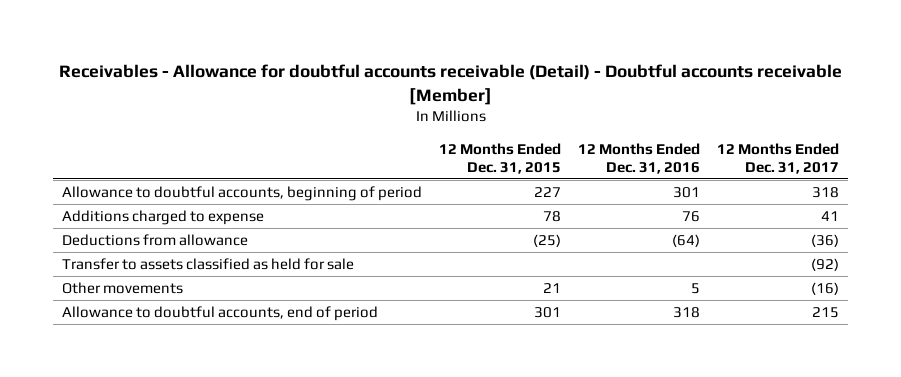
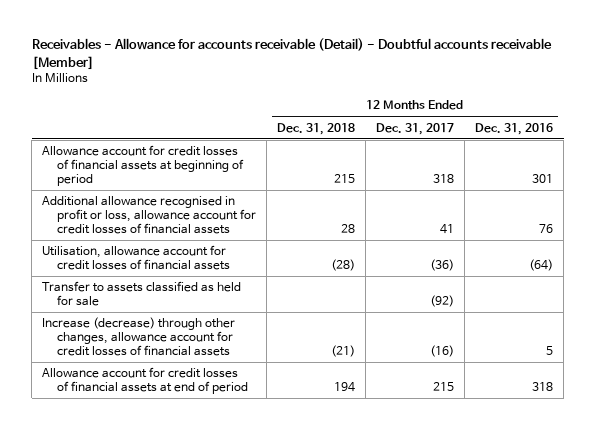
[58,64,842,105] Receivables - Allowance for doubtful accounts receivable (Detail) - Doubtful accounts receivable [Member] -> [31,38,552,71] Receivables - Allowance for accounts receivable (Detail) - Doubtful accounts receivable [Member]
[439,142,562,174] 12 Months Ended Dec. 31, 2015 -> none
none -> [276,122,355,135] Dec. 31, 2018
[61,186,422,202] Allowance to doubtful accounts, beginning of period -> [42,145,244,186] Allowance account for credit losses of financial assets at beginning of period
[61,210,264,226] Additions charged to expense -> [42,196,256,234] Additional allowance recognised in profit or loss, allowance account for credit losses of financial assets
[61,234,248,247] Deductions from allowance -> [42,245,230,271] Utilisation, allowance account for credit losses of financial assets
[61,282,183,295] Other movements -> [42,317,236,356] Increase (decrease) through other changes, allowance account for credit losses of financial assets
[61,306,378,322] Allowance to doubtful accounts, end of period -> [42,367,248,395] Allowance account for credit losses of financial assets at end of period

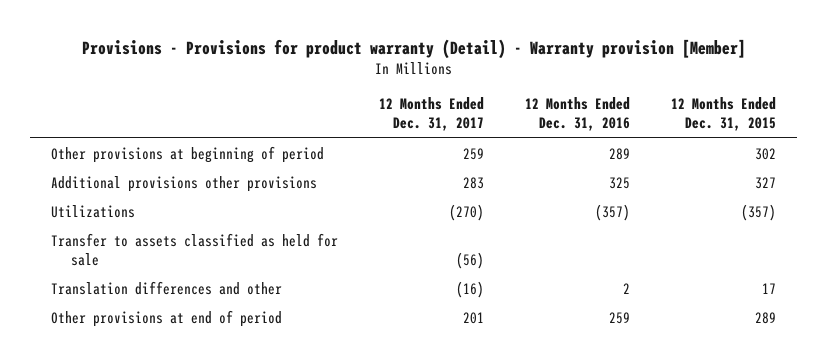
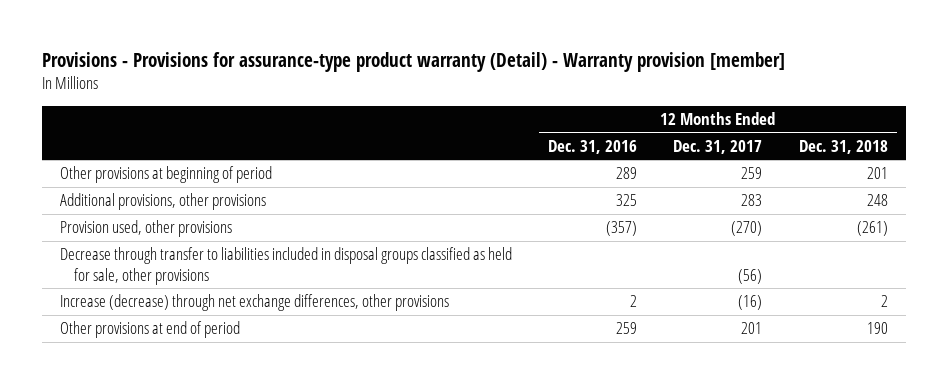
[81,38,746,59] Provisions - Provisions for product warranty (Detail) - Warranty provision [Member] -> [41,52,785,73] Provisions - Provisions for assurance-type product warranty (Detail) - Warranty provision [member]
[671,97,777,132] 12 Months Ended Dec. 31, 2015 -> none
none -> [798,139,888,154] Dec. 31, 2018
[50,175,317,192] Additional provisions other provisions -> [59,193,266,211] Additional provisions, other provisions
[50,204,135,218] Utilizations -> [59,220,232,238] Provision used, other provisions
[50,232,338,266] Transfer to assets classified as held for sale -> [59,247,512,285] Decrease through transfer to liabilities included in disposal groups classified as held for sale, other provisions
[50,280,282,295] Translation differences and other -> [59,294,449,312] Increase (decrease) through net exchange differences, other provisions

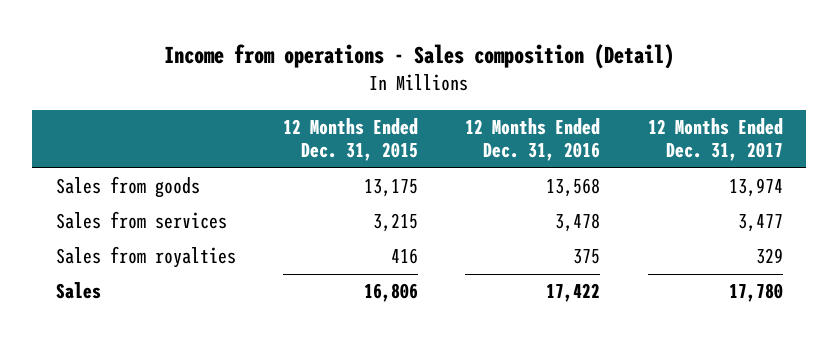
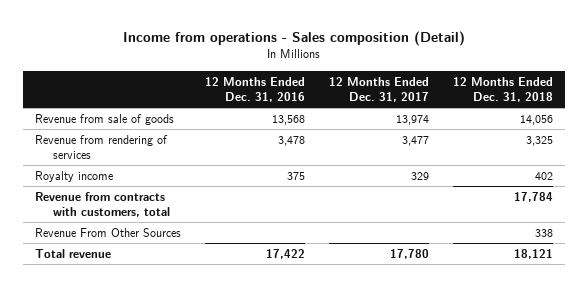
[283,117,419,162] 12 Months Ended Dec. 31, 2015 -> none
none -> [453,76,554,102] 12 Months Ended Dec. 31, 2018
[55,176,200,199] Sales from goods -> [35,113,175,125] Revenue from sale of goods
[55,211,227,230] Sales from services -> [35,134,169,160] Revenue from rendering of services
[55,246,236,269] Sales from royalties -> [35,170,114,182] Royalty income
none -> [35,191,170,218] Revenue from contracts with customers, total
none -> [35,227,182,237] Revenue From Other Sources
[55,282,101,300] Sales -> [35,248,112,258] Total revenue

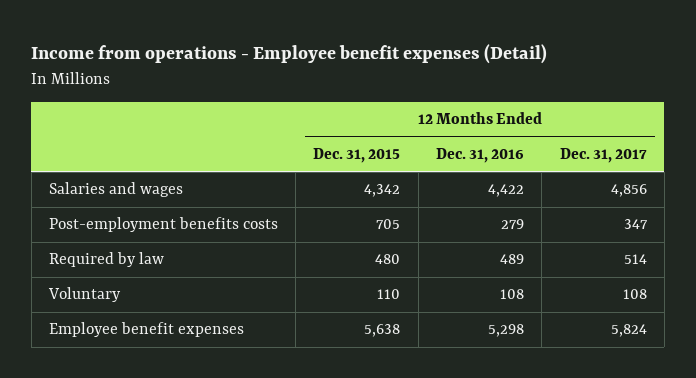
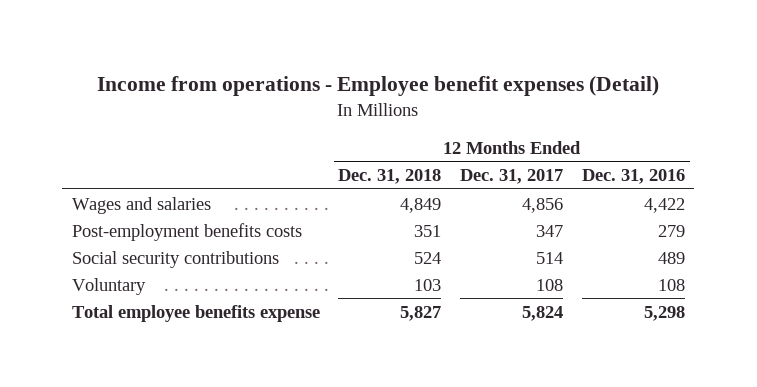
[313,147,401,163] Dec. 31, 2015 -> none
none -> [338,169,442,185] Dec. 31, 2018
[48,182,183,198] Salaries and wages -> [71,196,211,214] Wages and salaries
[48,252,164,268] Required by law -> [71,250,279,268] Social security contributions
[48,322,244,338] Employee benefit expenses -> [71,304,320,322] Total employee benefits expense

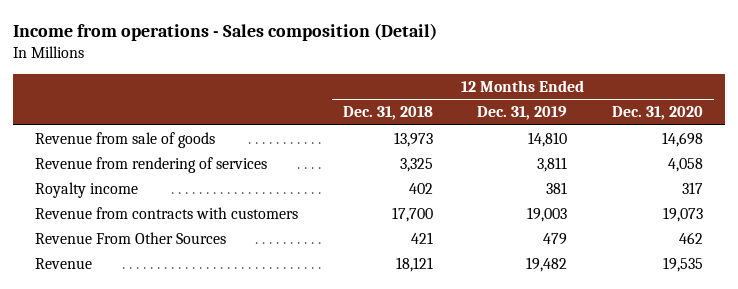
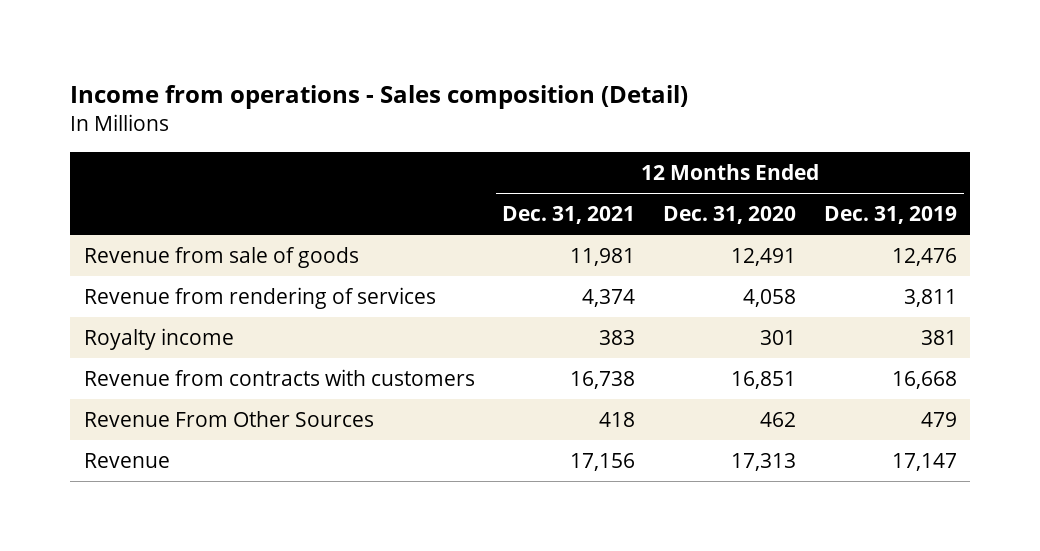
[342,106,433,121] Dec. 31, 2018 -> none
none -> [502,206,636,225] Dec. 31, 2021
[528,131,568,147] 14,810 -> [891,248,957,267] 12,476
[661,131,703,147] 14,698 -> [731,248,797,267] 12,491
[681,181,703,194] 317 -> [760,330,797,346] 301
[527,206,568,222] 19,003 -> [891,371,957,390] 16,668
[662,206,703,222] 19,073 -> [731,371,797,390] 16,851
[526,256,568,272] 19,482 -> [891,453,957,472] 17,147
[662,256,703,272] 19,535 -> [731,453,797,472] 17,313

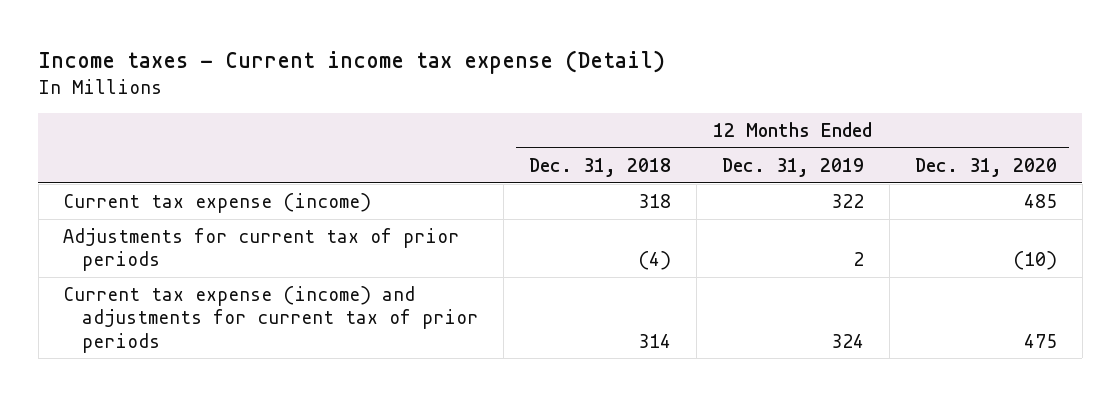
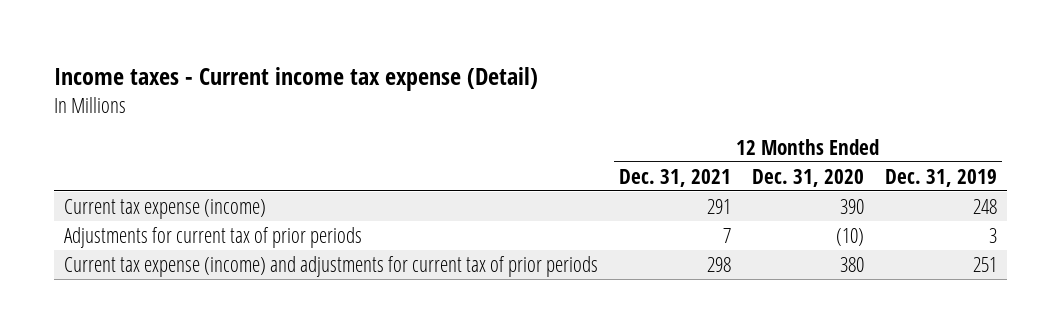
[528,157,671,177] Dec. 31, 2018 -> none
none -> [618,168,731,187] Dec. 31, 2021
[830,193,864,208] 322 -> [972,198,997,214] 248
[1023,193,1057,208] 485 -> [839,198,864,214] 390
[852,252,864,267] 2 -> [988,227,997,243] 3
[830,333,864,348] 324 -> [972,256,997,272] 251
[1023,333,1057,348] 475 -> [839,256,864,272] 380

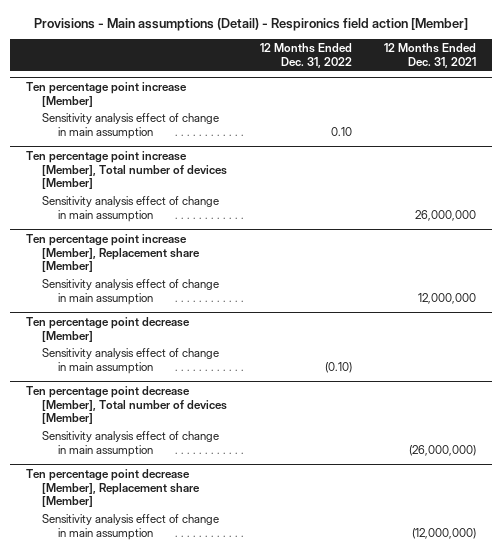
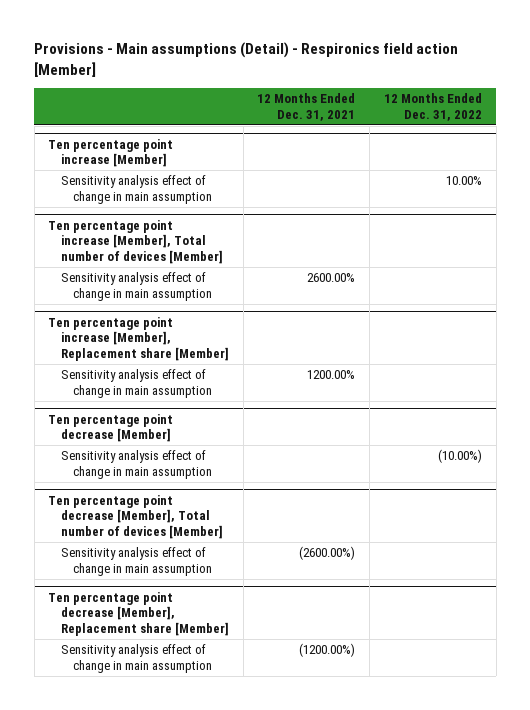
[330,126,352,136] 0.10 -> [446,176,483,186] 10.00%
[415,209,477,221] 26,000,000 -> [307,273,356,283] 2600.00%
[418,292,477,304] 12,000,000 -> [307,370,356,380] 1200.00%
[324,361,352,373] (0.10) -> [438,449,483,464] (10.00%)
[409,444,477,456] (26,000,000) -> [299,546,356,561] (2600.00%)
[412,527,477,539] (12,000,000) -> [299,643,356,658] (1200.00%)

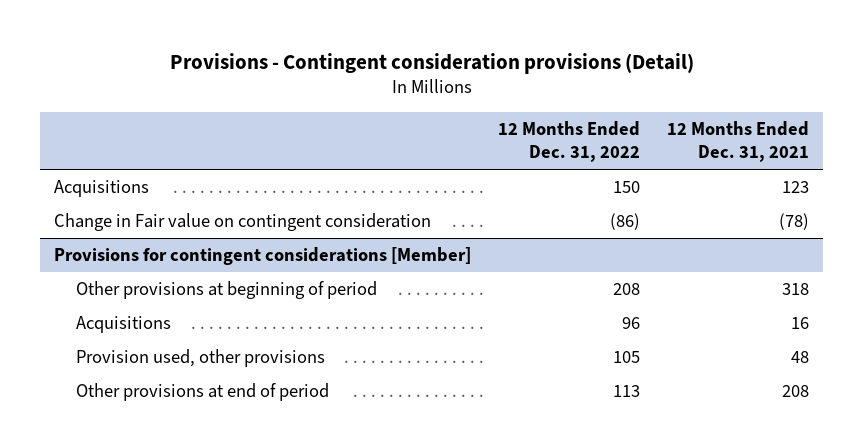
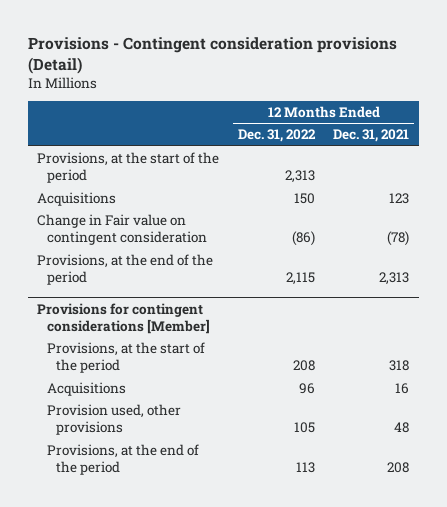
none -> [37,151,220,184] Provisions, at the start of the period
none -> [37,253,214,286] Provisions, at the end of the period
[75,281,377,300] Other provisions at beginning of period -> [46,341,205,374] Provisions, at the start of the period
[75,383,329,402] Other provisions at end of period -> [46,443,199,476] Provisions, at the end of the period

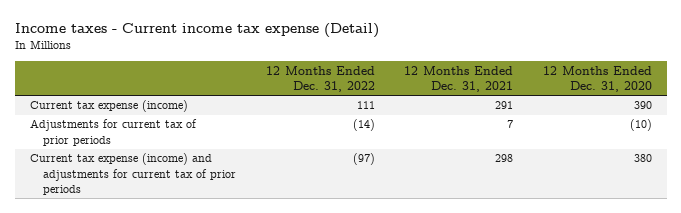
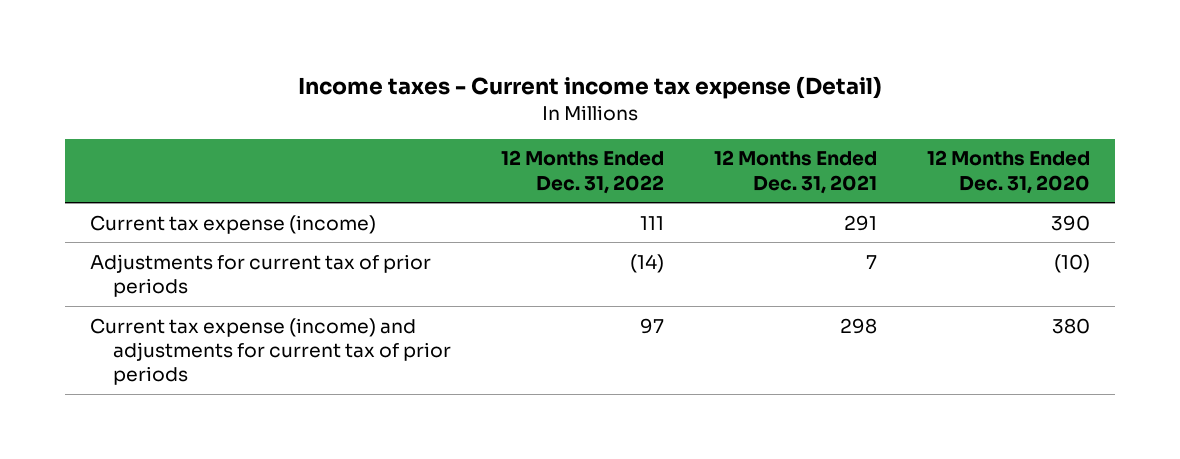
[352,153,375,166] (97) -> [640,317,665,334] 97

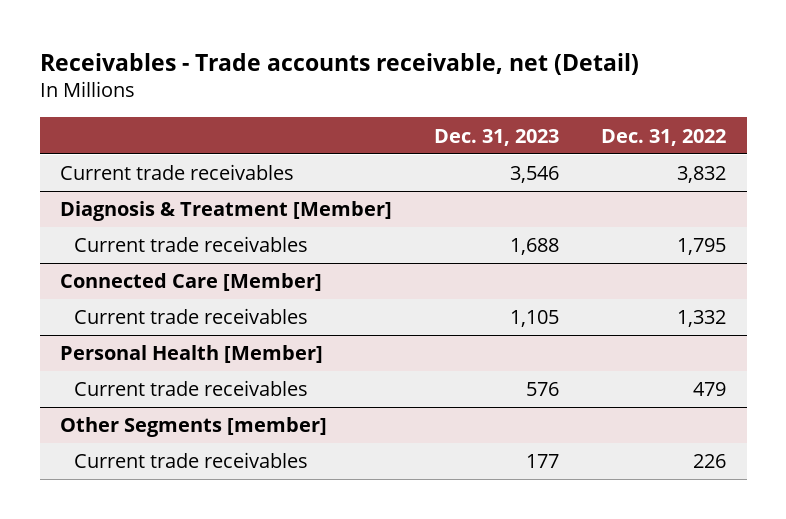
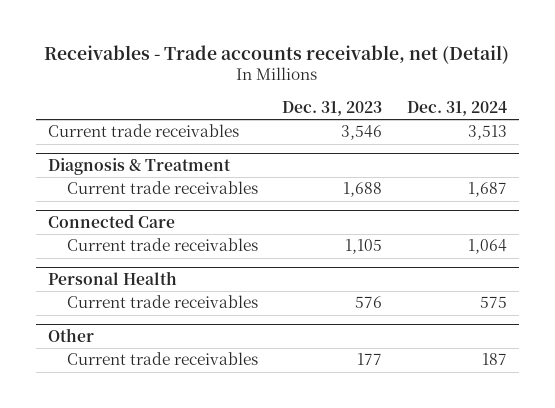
[600,128,726,146] Dec. 31, 2022 -> none
none -> [406,101,507,117] Dec. 31, 2024
[60,201,393,222] Diagnosis & Treatment [Member] -> [48,157,232,175] Diagnosis & Treatment
[60,273,323,292] Connected Care [Member] -> [48,213,176,228] Connected Care
[60,345,324,364] Personal Health [Member] -> [48,270,178,285] Personal Health
[60,417,328,438] Other Segments [member] -> [48,327,95,342] Other

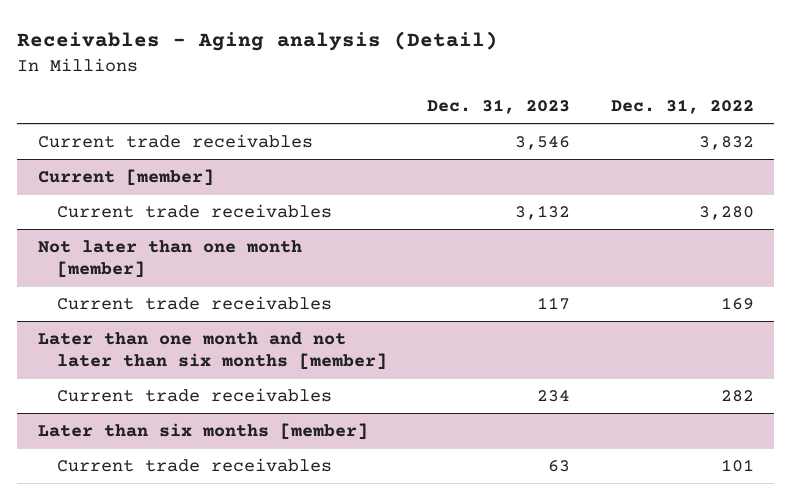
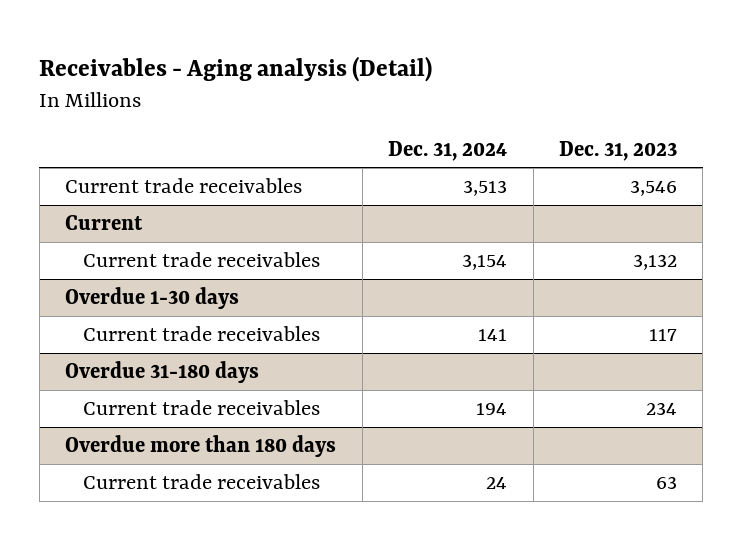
[611,99,755,115] Dec. 31, 2022 -> none
none -> [388,140,508,161] Dec. 31, 2024
[37,168,214,186] Current [member] -> [65,215,144,231] Current
[37,239,302,278] Not later than one month [member] -> [65,287,240,310] Overdue 1-30 days
[37,331,387,370] Later than one month and not later than six months [member] -> [65,361,260,384] Overdue 31-180 days
[37,422,368,440] Later than six months [member] -> [65,435,337,458] Overdue more than 180 days

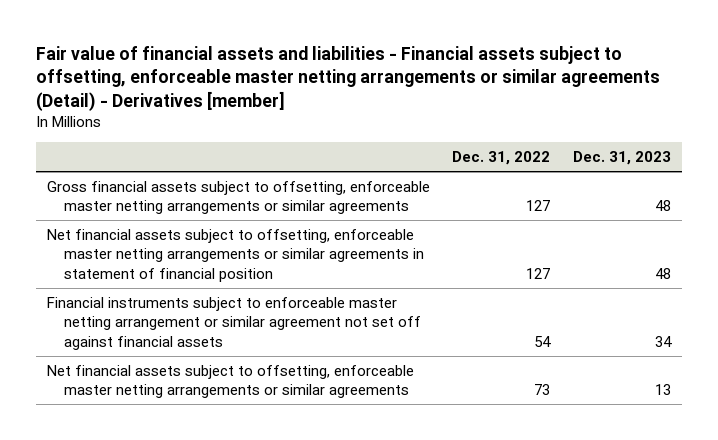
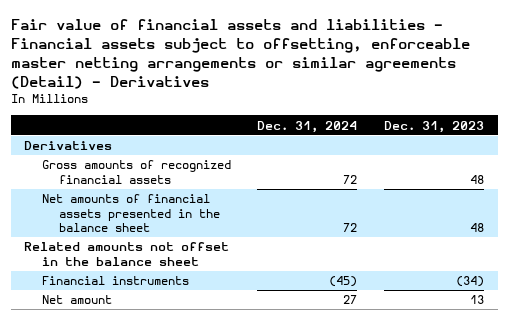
[36,45,661,111] Fair value of financial assets and liabilities - Financial assets subject to offsetting, enforceable master netting arrangements or similar agreements (Detail) - Derivatives [member] -> [11,18,471,89] Fair value of financial assets and liabilities - Financial assets subject to offsetting, enforceable master netting arrangements or similar agreements (Detail) - Derivatives
[452,150,551,165] Dec. 31, 2022 -> none
none -> [257,120,358,133] Dec. 31, 2024
[47,296,422,350] Financial instruments subject to enforceable master netting arrangement or similar agreement not set off against financial assets -> none
none -> [24,141,113,151] Derivatives
[47,180,431,215] Gross financial assets subject to offsetting, enforceable master netting arrangements or similar agreements -> [41,160,231,184] Gross amounts of recognized financial assets
[47,228,425,282] Net financial assets subject to offsetting, enforceable master netting arrangements or similar agreements in statement of financial position -> [41,194,220,233] Net amounts of financial assets presented in the balance sheet
none -> [24,242,230,266] Related amounts not offset in the balance sheet
none -> [41,276,189,286] Financial instruments
[47,364,415,399] Net financial assets subject to offsetting, enforceable master netting arrangements or similar agreements -> [41,295,112,305] Net amount

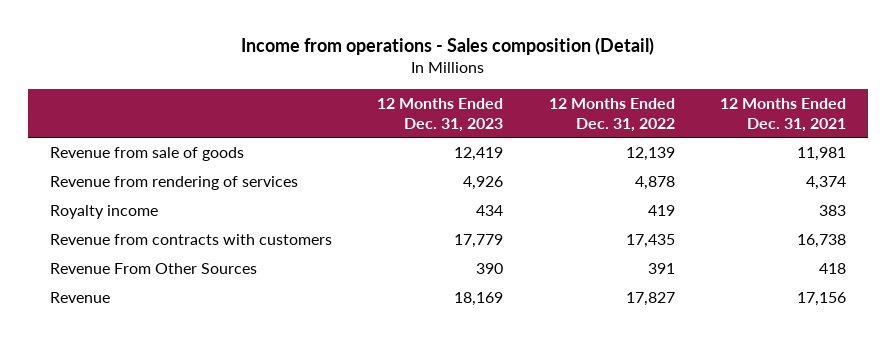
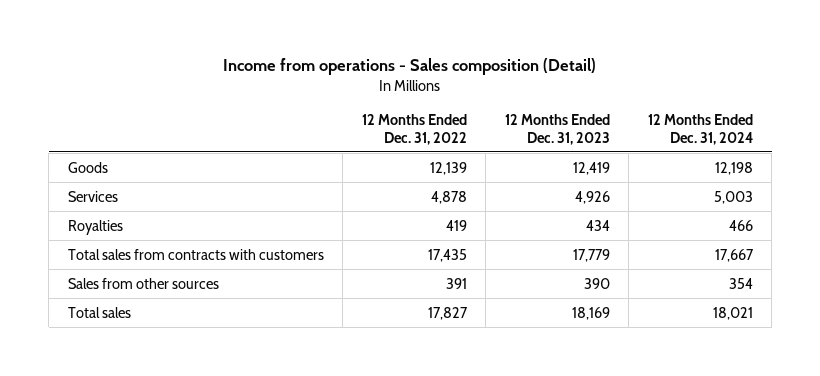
[719,98,846,132] 12 Months Ended Dec. 31, 2021 -> none
none -> [647,113,753,145] 12 Months Ended Dec. 31, 2024
[50,147,245,162] Revenue from sale of goods -> [67,161,108,173] Goods
[50,176,299,191] Revenue from rendering of services -> [67,190,118,202] Services
[50,205,159,220] Royalty income -> [67,219,123,235] Royalties
[50,234,333,246] Revenue from contracts with customers -> [67,248,324,260] Total sales from contracts with customers
[50,263,258,275] Revenue From Other Sources -> [67,277,219,289] Sales from other sources
[50,292,111,304] Revenue -> [67,306,131,318] Total sales

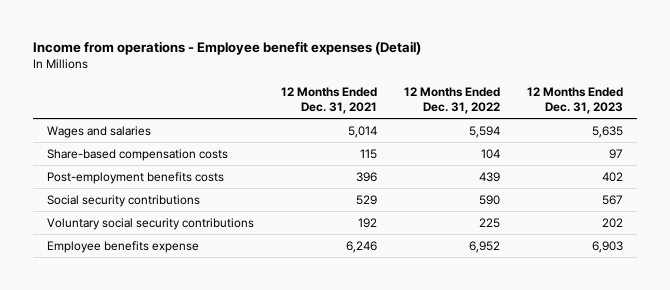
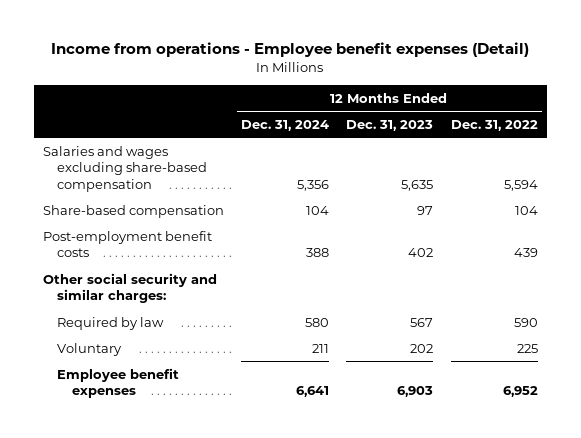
[280,86,377,115] 12 Months Ended Dec. 31, 2021 -> none
none -> [241,119,330,131] Dec. 31, 2024
[46,125,151,138] Wages and salaries -> [42,145,208,192] Salaries and wages excluding share-based compensation
[46,148,228,161] Share-based compensation costs -> [42,204,224,218] Share-based compensation
[46,171,224,184] Post-employment benefits costs -> [42,230,212,258] Post-employment benefit costs
none -> [42,272,217,304] Other social security and similar charges:
[46,194,200,207] Social security contributions -> [57,316,165,330] Required by law
[46,217,254,230] Voluntary social security contributions -> [57,342,123,356] Voluntary
[46,240,199,253] Employee benefits expense -> [57,367,180,399] Employee benefit expenses

